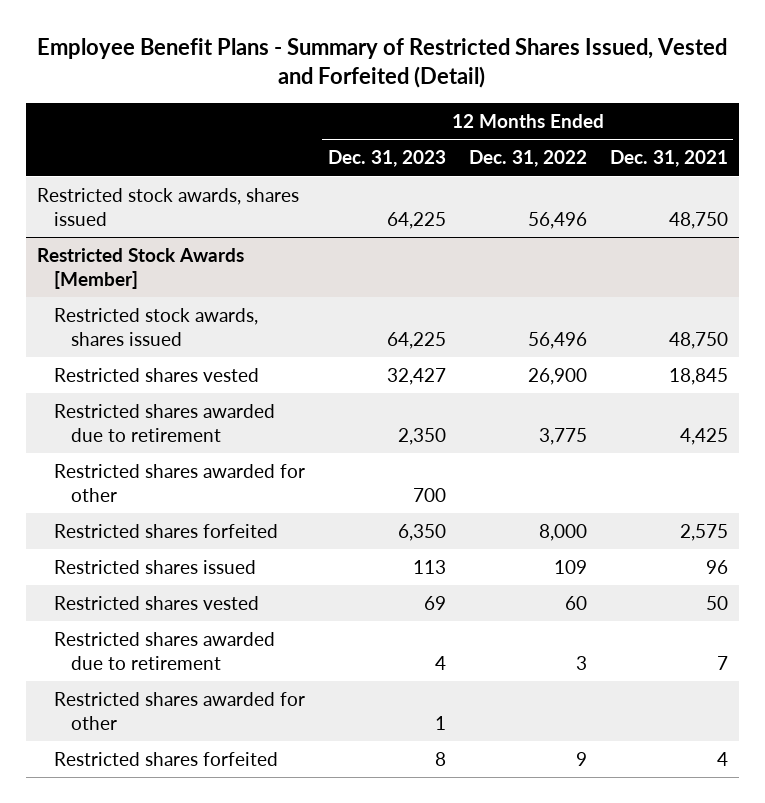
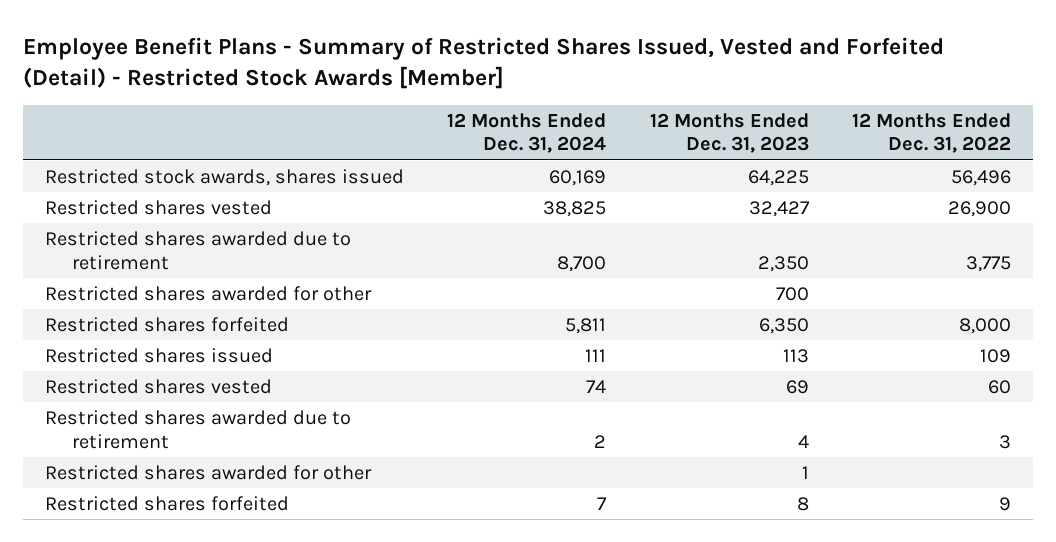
[37,37,728,89] Employee Benefit Plans - Summary of Restricted Shares Issued, Vested and Forfeited (Detail) -> [23,37,945,89] Employee Benefit Plans - Summary of Restricted Shares Issued, Vested and Forfeited (Detail) - Restricted Stock Awards [Member]
[609,150,728,168] Dec. 31, 2021 -> none
none -> [447,112,607,154] 12 Months Ended Dec. 31, 2024
[37,247,245,289] Restricted Stock Awards [Member] -> none
[54,307,259,346] Restricted stock awards, shares issued -> none

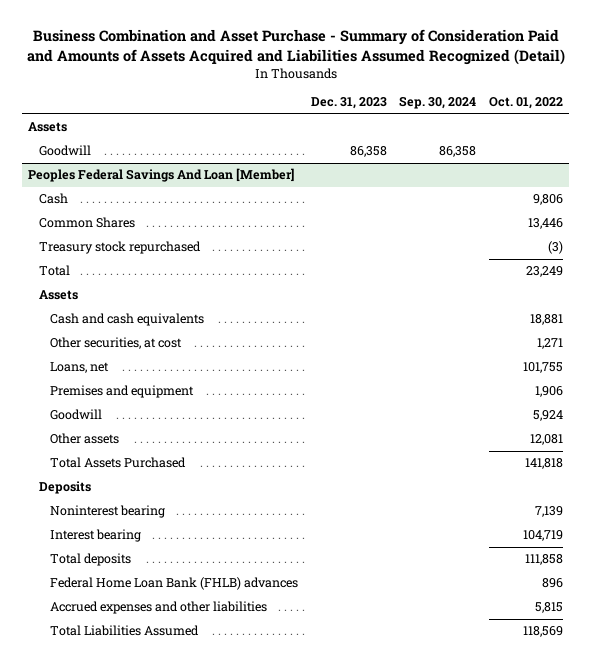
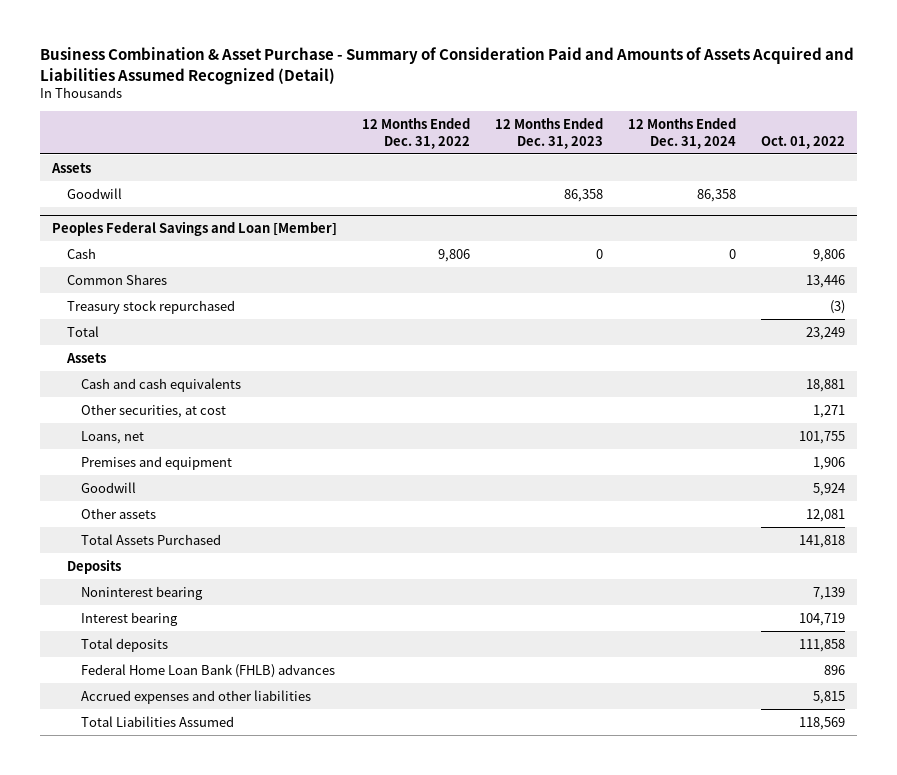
[26,29,565,65] Business Combination and Asset Purchase - Summary of Consideration Paid and Amounts of Assets Acquired and Liabilities Assumed Recognized (Detail) -> [39,47,854,85] Business Combination & Asset Purchase - Summary of Consideration Paid and Amounts of Assets Acquired and Liabilities Assumed Recognized (Detail)
[310,97,387,110] Dec. 31, 2023 -> none
[399,96,477,110] Sep. 30, 2024 -> none
none -> [362,118,471,149] 12 Months Ended Dec. 31, 2022
none -> [494,118,603,149] 12 Months Ended Dec. 31, 2023
none -> [627,118,736,149] 12 Months Ended Dec. 31, 2024
[28,168,295,183] Peoples Federal Savings And Loan [Member] -> [52,220,338,236] Peoples Federal Savings and Loan [Member]

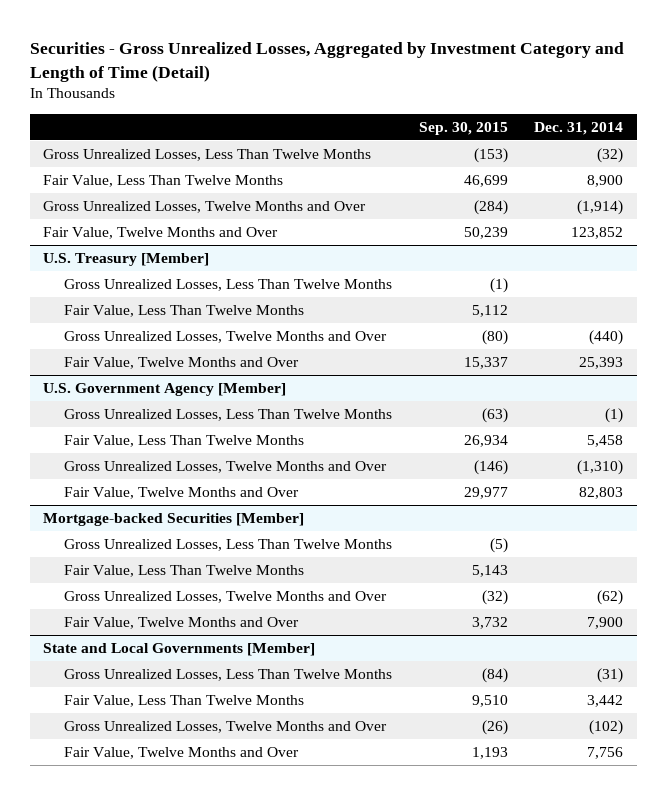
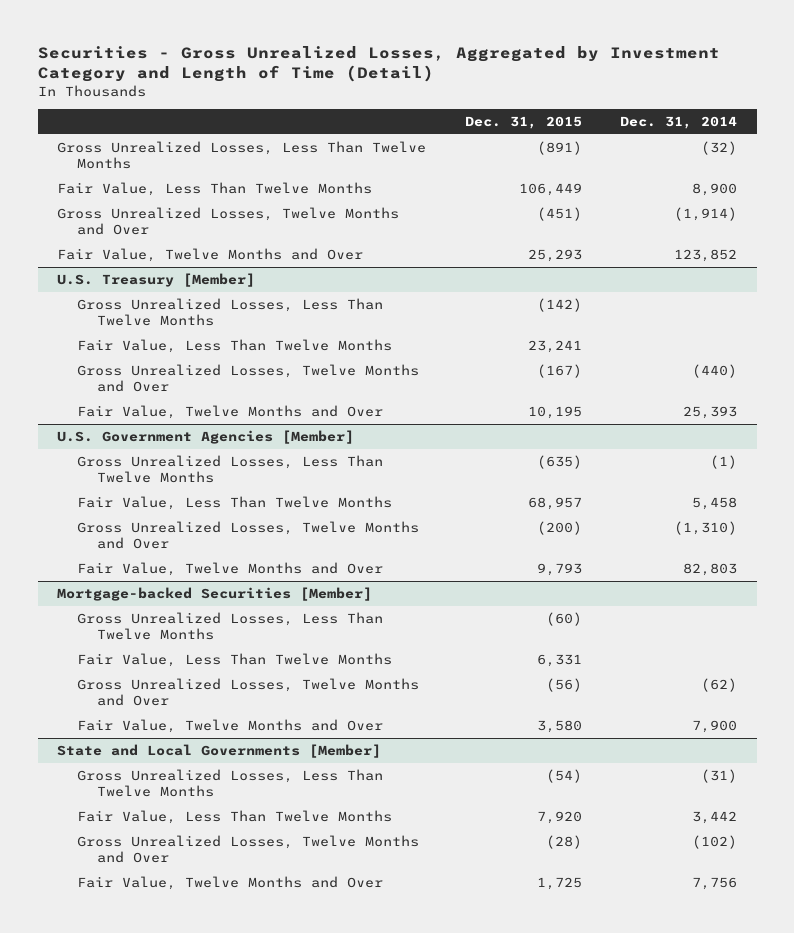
[418,121,508,135] Sep. 30, 2015 -> none
none -> [464,115,582,129] Dec. 31, 2015
[43,382,287,396] U.S. Government Agency [Member] -> [57,430,355,445] U.S. Government Agencies [Member]

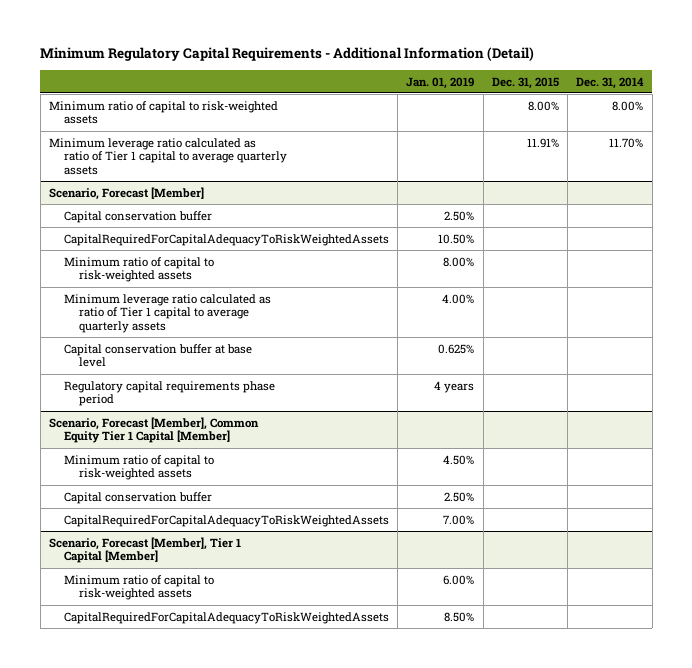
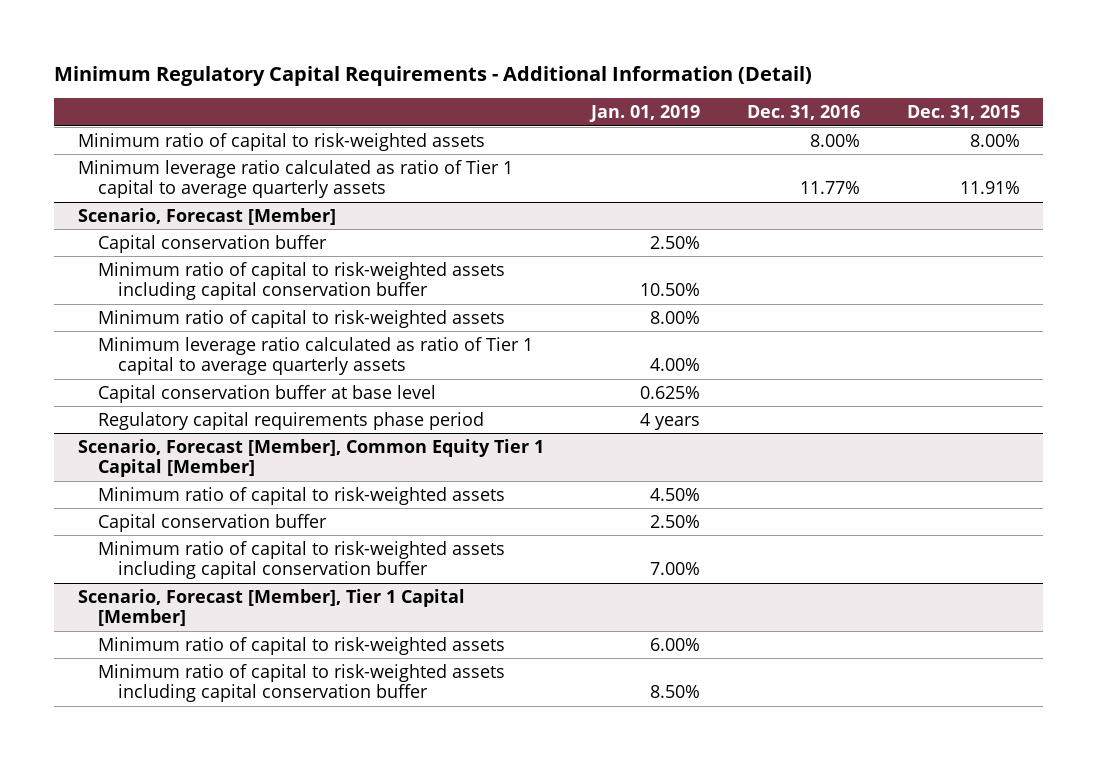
[576,76,645,89] Dec. 31, 2014 -> none
none -> [746,105,860,121] Dec. 31, 2016
[63,233,389,246] CapitalRequiredForCapitalAdequacyToRiskWeightedAssets -> [98,261,506,301] Minimum ratio of capital to risk-weighted assets including capital conservation buffer
[63,514,389,527] CapitalRequiredForCapitalAdequacyToRiskWeightedAssets -> [98,540,506,580] Minimum ratio of capital to risk-weighted assets including capital conservation buffer
[63,611,389,624] CapitalRequiredForCapitalAdequacyToRiskWeightedAssets -> [98,663,506,703] Minimum ratio of capital to risk-weighted assets including capital conservation buffer

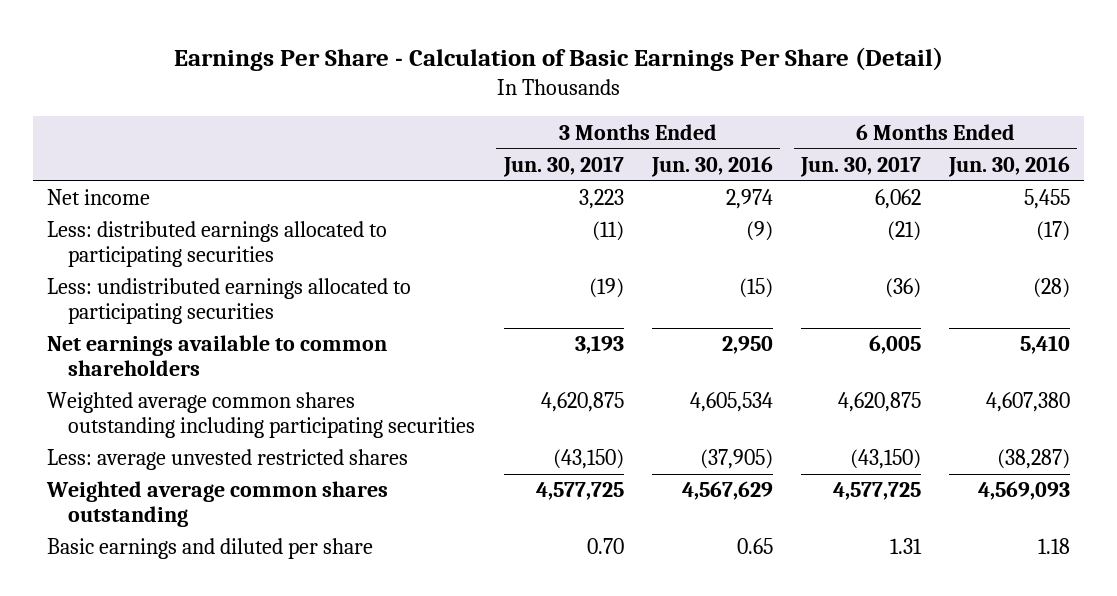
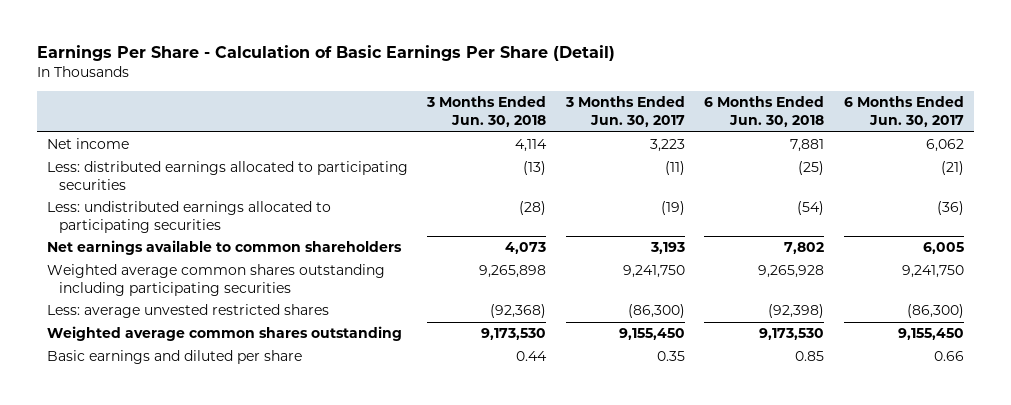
[650,155,773,177] Jun. 30, 2016 -> none
[948,155,1071,177] Jun. 30, 2016 -> none
none -> [426,96,547,127] 3 Months Ended Jun. 30, 2018
none -> [704,96,825,127] 6 Months Ended Jun. 30, 2018
[540,392,624,413] 4,620,875 -> [622,265,685,279] 9,241,750
[838,392,922,413] 4,620,875 -> [901,265,964,279] 9,241,750
[552,449,624,470] (43,150) -> [627,304,685,319] (86,300)
[850,449,922,470] (43,150) -> [906,304,964,319] (86,300)
[535,482,624,501] 4,577,725 -> [618,328,685,341] 9,155,450
[833,482,922,501] 4,577,725 -> [897,328,964,341] 9,155,450
[586,538,624,555] 0.70 -> [656,351,685,362] 0.35
[890,538,923,555] 1.31 -> [933,351,964,362] 0.66

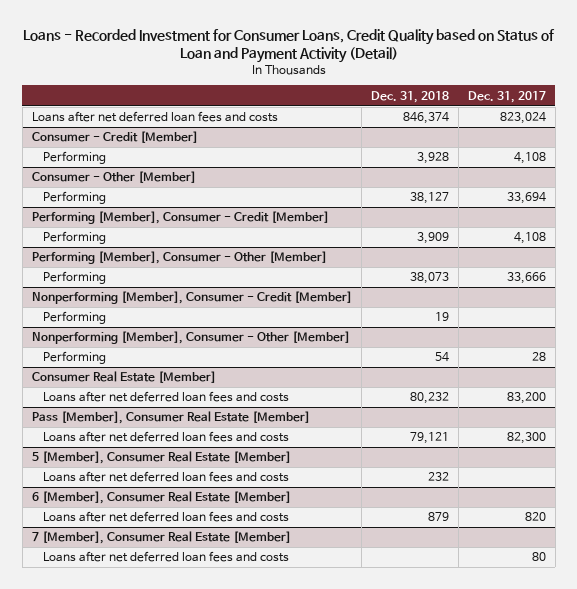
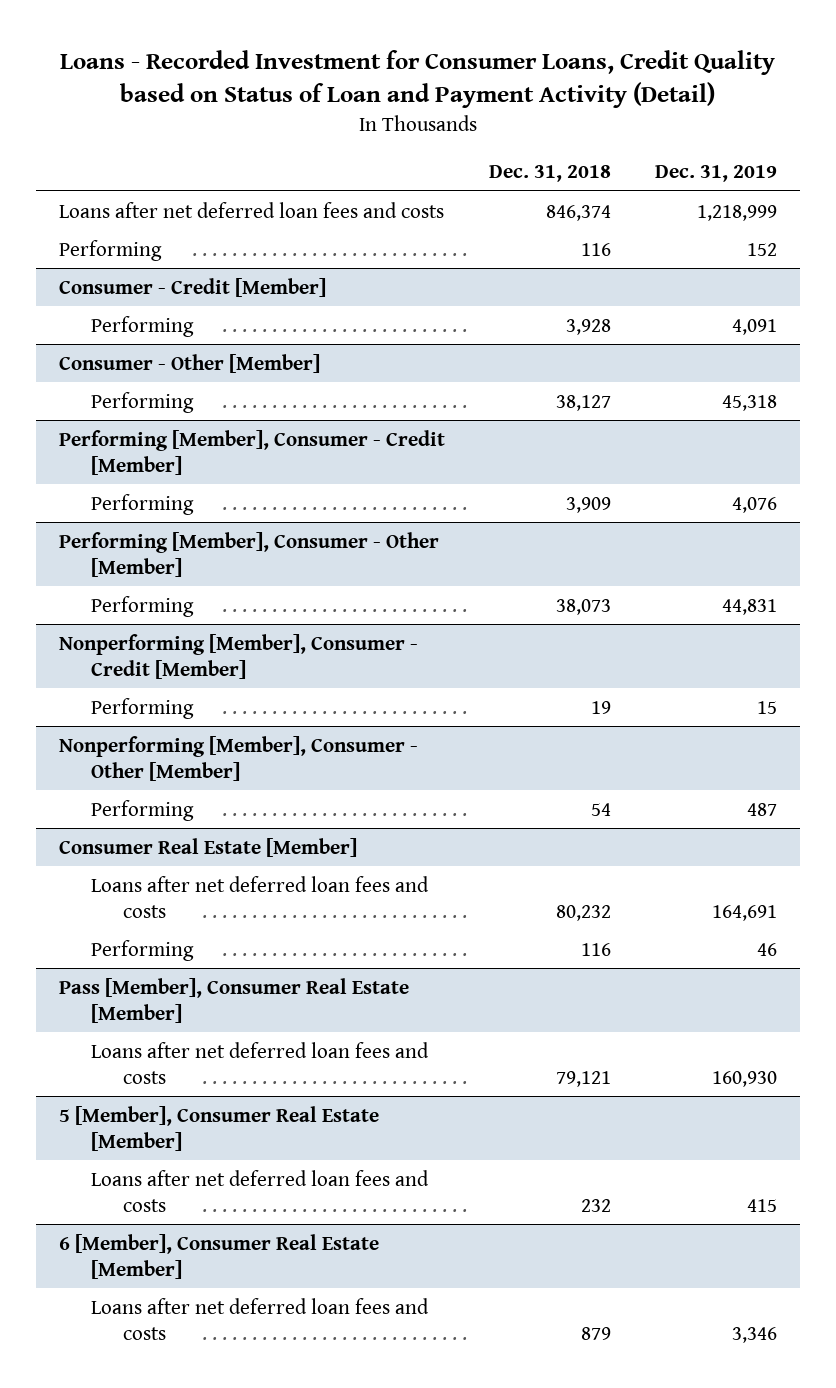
[467,90,546,103] Dec. 31, 2017 -> none
none -> [655,164,778,182] Dec. 31, 2019
none -> [58,239,162,261] Performing
none -> [90,939,194,961] Performing
[31,531,291,545] 7 [Member], Consumer Real Estate [Member] -> none
[42,551,289,563] Loans after net deferred loan fees and costs -> none

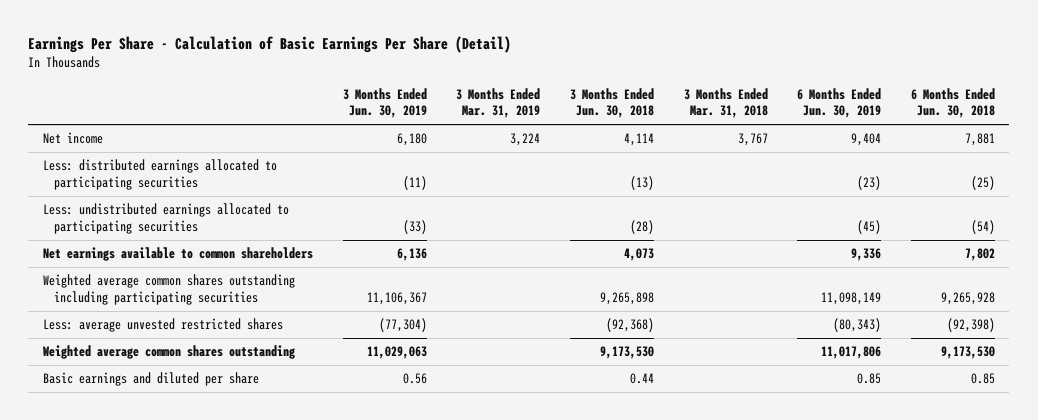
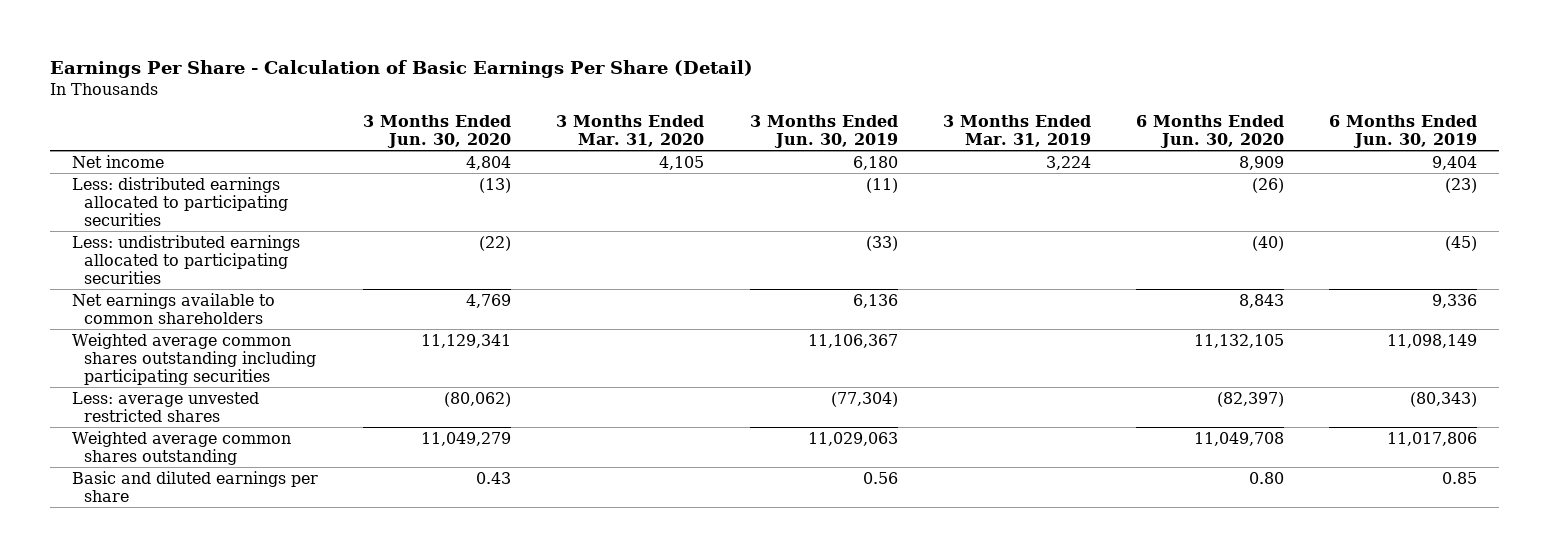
[569,87,654,119] 3 Months Ended Jun. 30, 2018 -> none
[683,87,768,119] 3 Months Ended Mar. 31, 2018 -> none
[910,87,995,119] 6 Months Ended Jun. 30, 2018 -> none
none -> [363,114,512,148] 3 Months Ended Jun. 30, 2020
none -> [556,114,705,147] 3 Months Ended Mar. 31, 2020
none -> [1135,114,1284,148] 6 Months Ended Jun. 30, 2020
[43,372,260,387] Basic earnings and diluted per share -> [72,470,319,502] Basic and diluted earnings per share

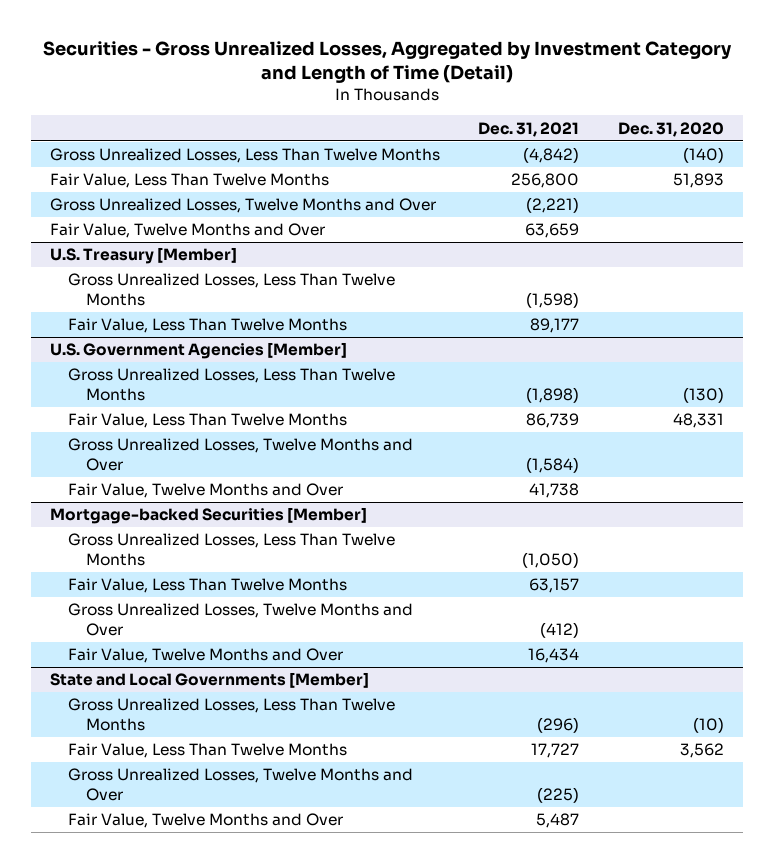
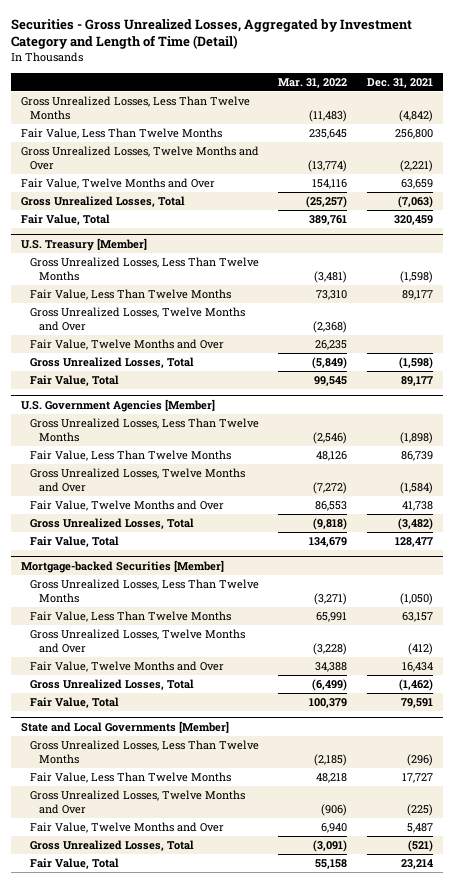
[617,121,724,137] Dec. 31, 2020 -> none
none -> [278,77,348,88] Mar. 31, 2022
none -> [21,196,186,208] Gross Unrealized Losses, Total
none -> [21,214,111,226] Fair Value, Total
none -> [29,307,245,331] Gross Unrealized Losses, Twelve Months and Over
none -> [29,339,224,351] Fair Value, Twelve Months and Over
none -> [29,357,194,369] Gross Unrealized Losses, Total
none -> [29,375,119,387] Fair Value, Total
none -> [29,518,194,530] Gross Unrealized Losses, Total
none -> [29,536,119,548] Fair Value, Total
none -> [29,679,194,691] Gross Unrealized Losses, Total
none -> [29,697,119,709] Fair Value, Total
none -> [29,840,194,852] Gross Unrealized Losses, Total
none -> [29,858,119,870] Fair Value, Total

